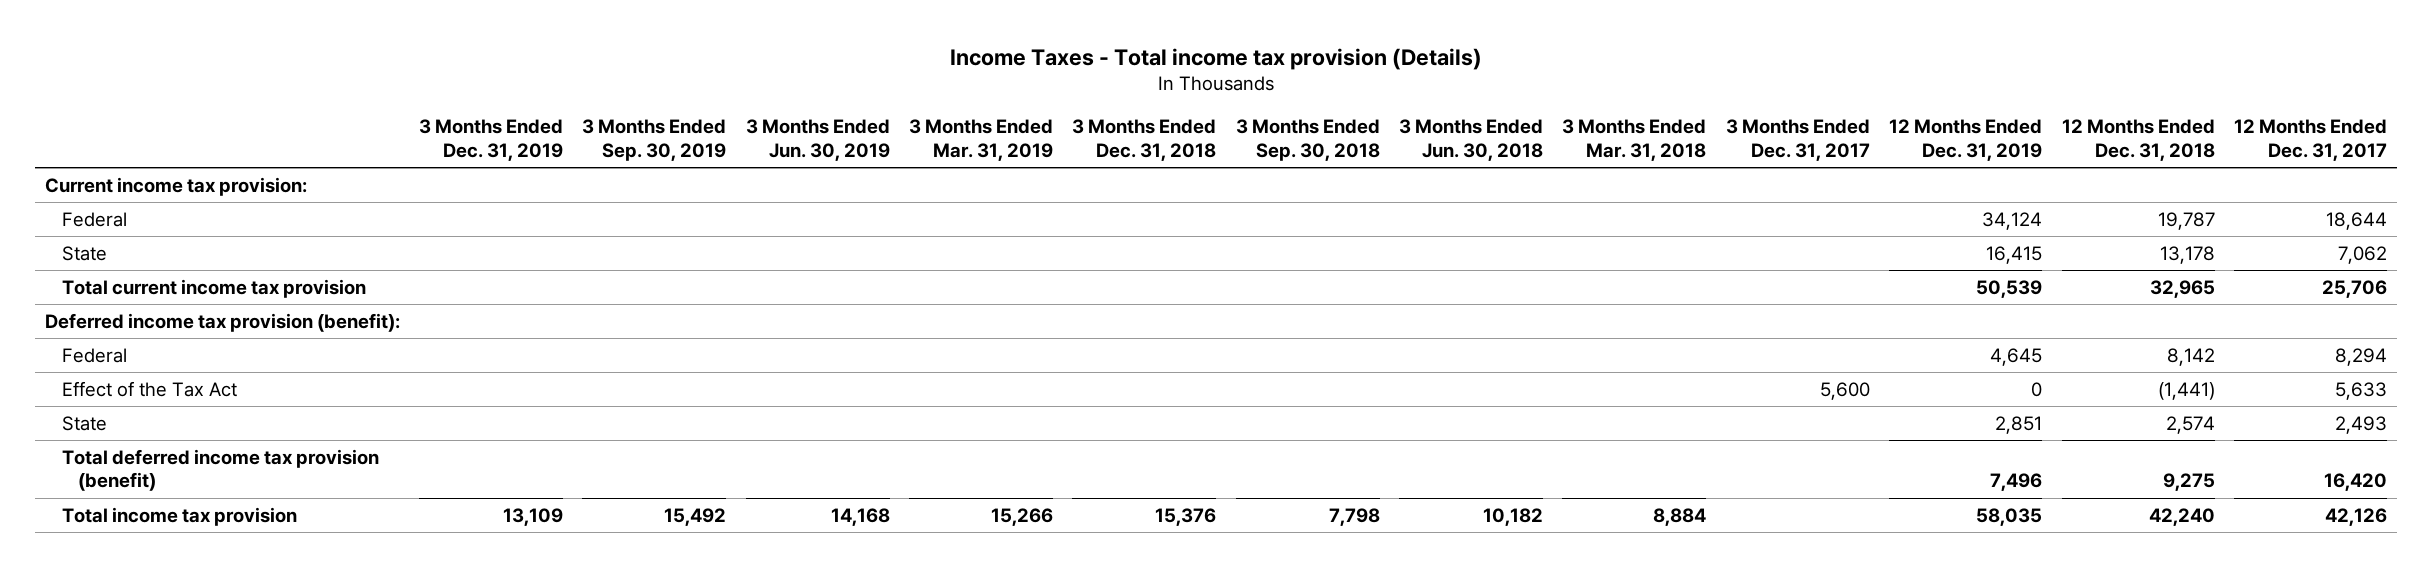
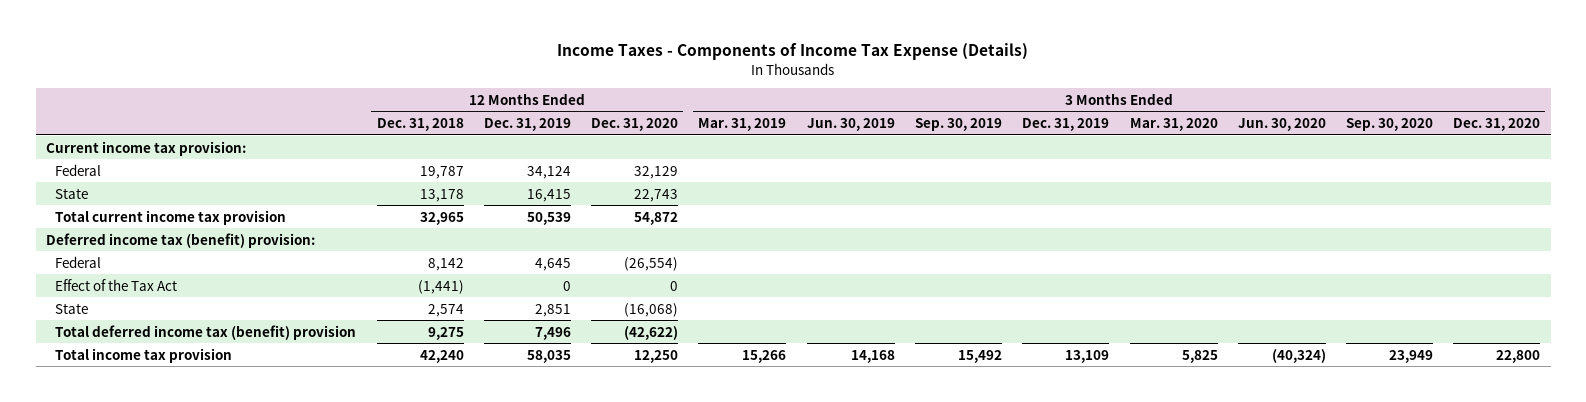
[949,47,1482,70] Income Taxes - Total income tax provision (Details) -> [557,43,1029,61] Income Taxes - Components of Income Tax Expense (Details)
[1072,119,1217,161] 3 Months Ended Dec. 31, 2018 -> none
[1235,119,1380,161] 3 Months Ended Sep. 30, 2018 -> none
[1399,119,1544,161] 3 Months Ended Jun. 30, 2018 -> none
[1562,119,1707,161] 3 Months Ended Mar. 31, 2018 -> none
[1725,119,1870,161] 3 Months Ended Dec. 31, 2017 -> none
[2233,119,2387,161] 12 Months Ended Dec. 31, 2017 -> none
none -> [591,117,679,131] Dec. 31, 2020
none -> [1129,117,1218,131] Mar. 31, 2020
none -> [1237,117,1326,131] Jun. 30, 2020
none -> [1346,117,1434,131] Sep. 30, 2020
none -> [1453,117,1541,131] Dec. 31, 2020
[44,312,400,332] Deferred income tax provision (benefit): -> [45,232,315,248] Deferred income tax (benefit) provision:
[61,448,379,492] Total deferred income tax provision (benefit) -> [55,324,357,340] Total deferred income tax (benefit) provision

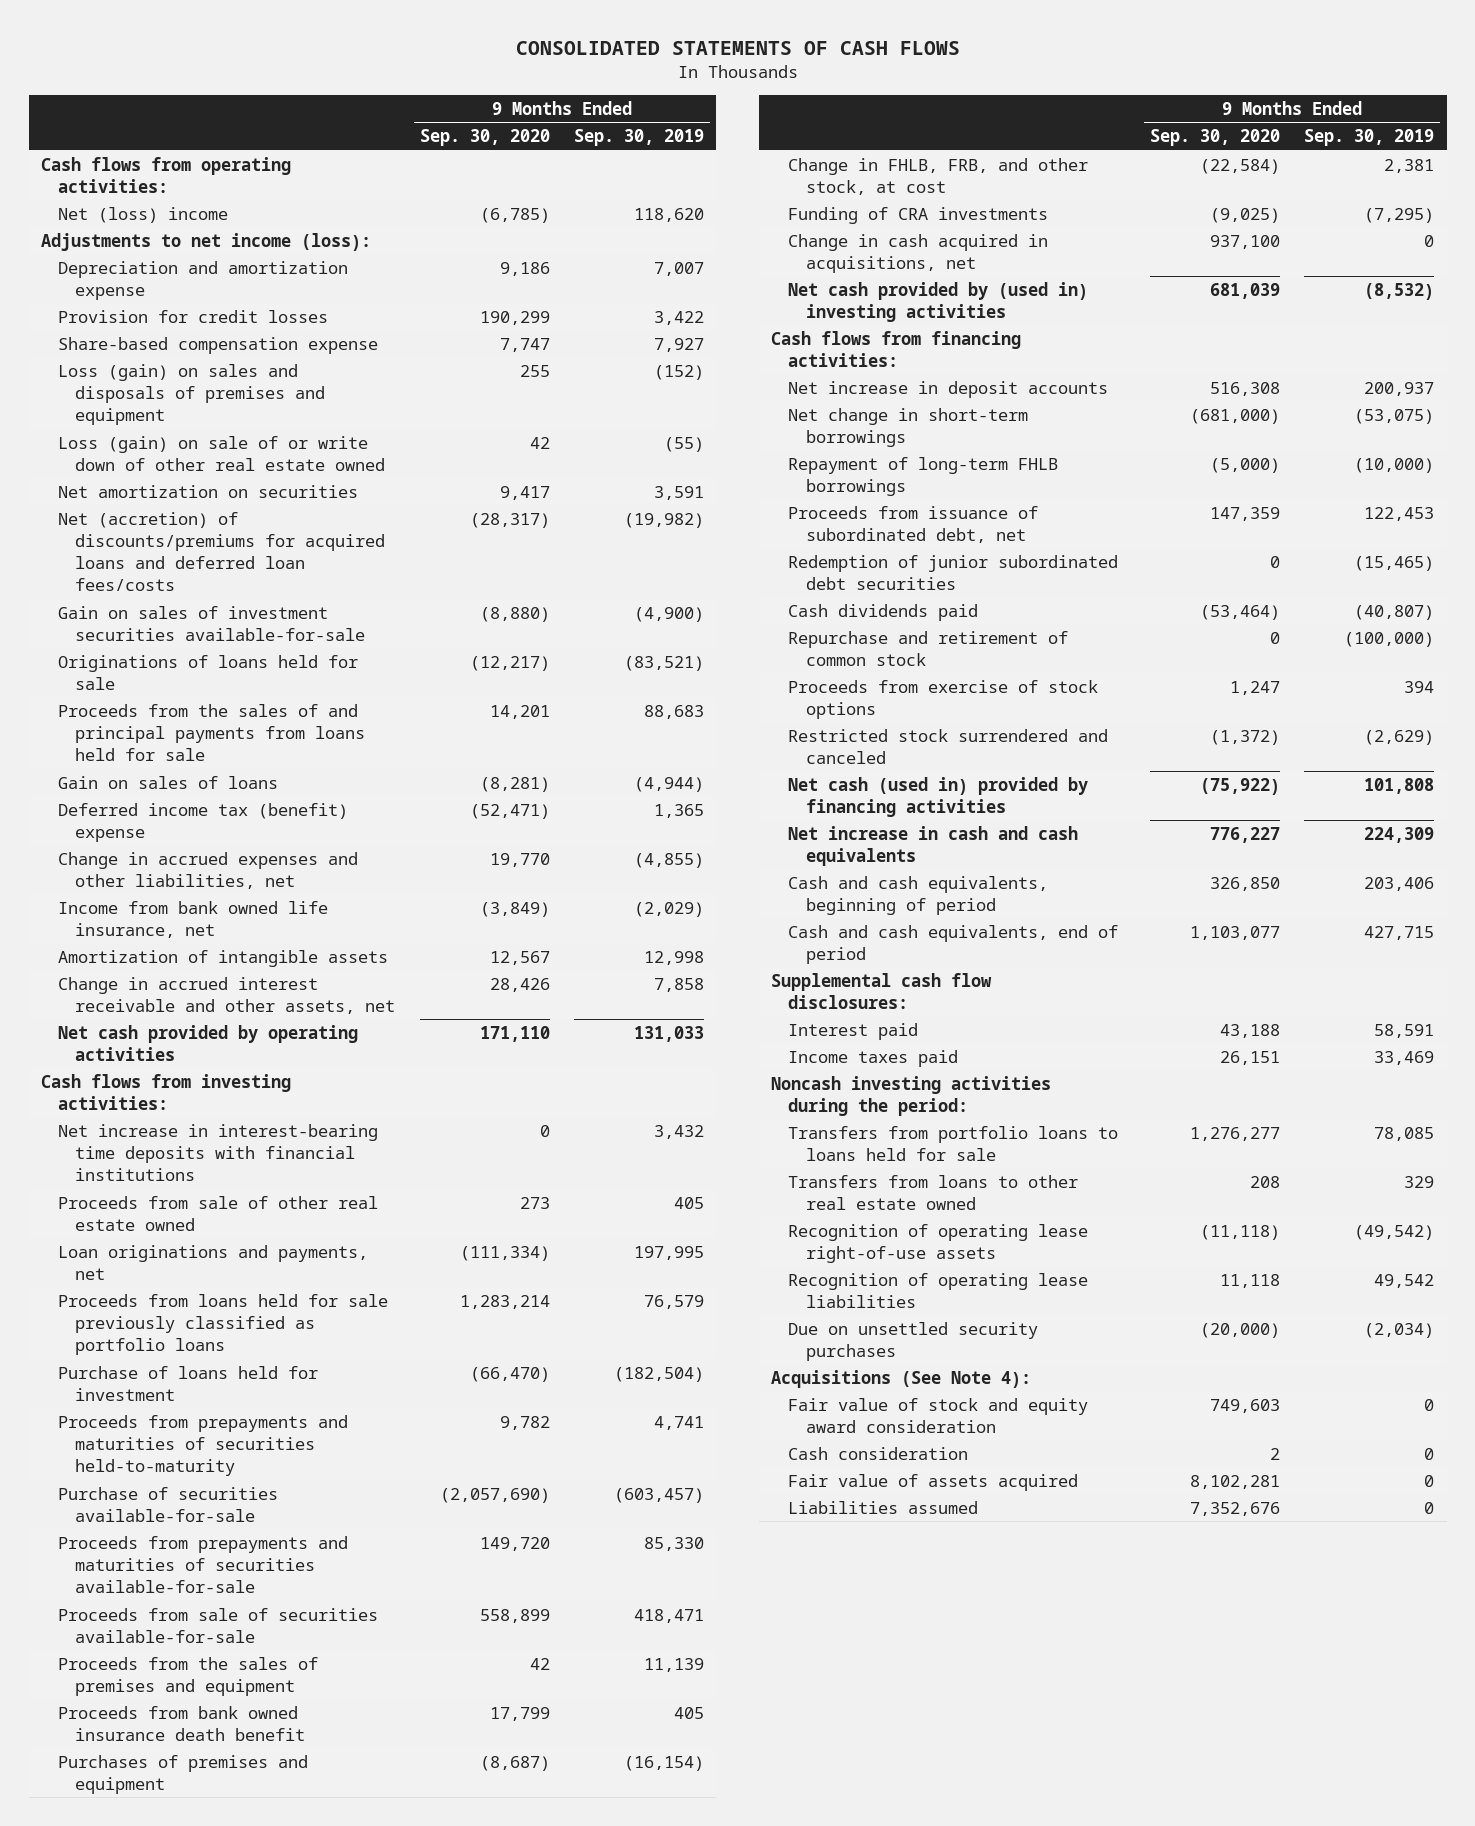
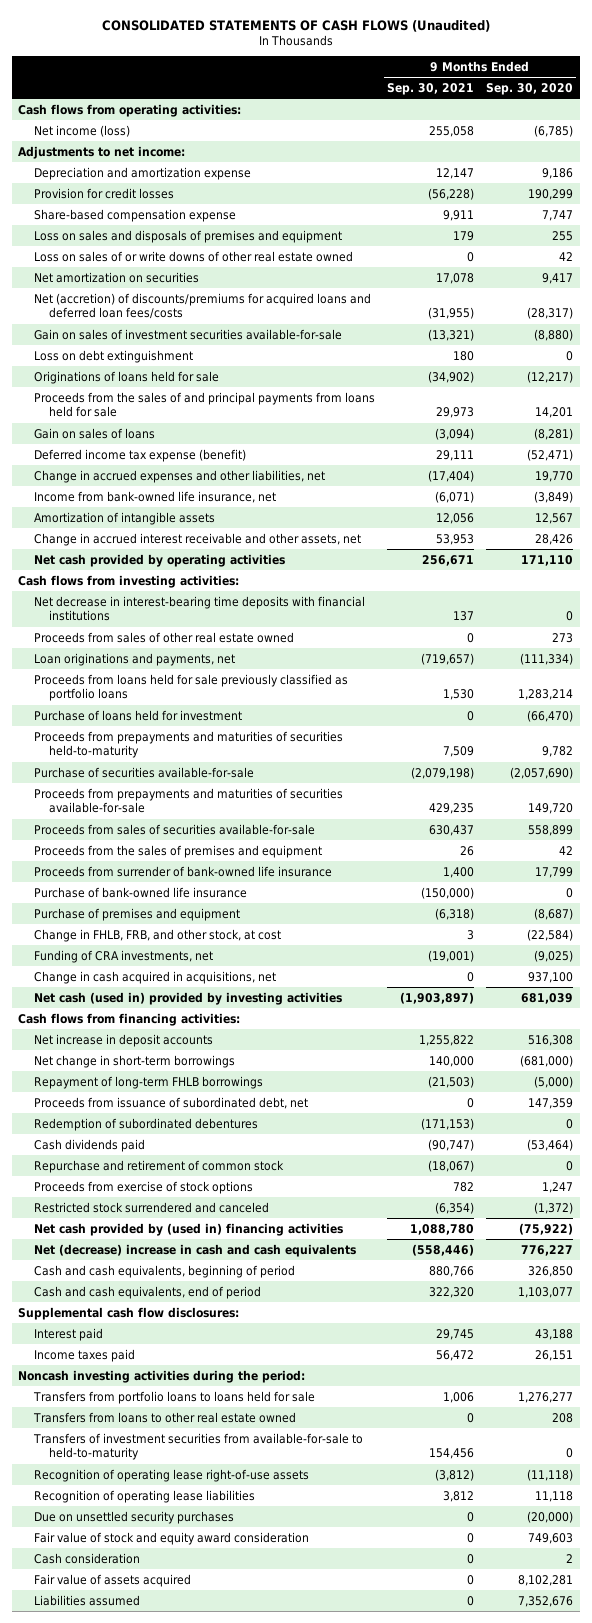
[515,41,960,56] CONSOLIDATED STATEMENTS OF CASH FLOWS -> [101,19,490,32] CONSOLIDATED STATEMENTS OF CASH FLOWS (Unaudited)
[574,129,705,147] Sep. 30, 2019 -> none
none -> [387,82,475,95] Sep. 30, 2021
[58,206,229,223] Net (loss) income -> [33,124,130,137] Net income (loss)
[40,232,371,251] Adjustments to net income (loss): -> [18,145,186,159] Adjustments to net income:
[58,363,326,426] Loss (gain) on sales and disposals of premises and equipment -> [33,229,342,243] Loss on sales and disposals of premises and equipment
[58,435,386,471] Loss (gain) on sale of or write down of other real estate owned -> [33,250,353,262] Loss on sales of or write downs of other real estate owned
none -> [33,349,193,363] Loss on debt extinguishment
[58,802,349,842] Deferred income tax (benefit) expense -> [33,448,246,462] Deferred income tax expense (benefit)
[58,900,329,938] Income from bank owned life insurance, net -> [33,490,276,503] Income from bank-owned life insurance, net
[58,1123,379,1182] Net increase in interest-bearing time deposits with financial institutions -> [33,595,365,622] Net decrease in interest-bearing time deposits with financial institutions
[58,1195,379,1231] Proceeds from sale of other real estate owned -> [33,631,294,643] Proceeds from sales of other real estate owned
[58,1607,379,1643] Proceeds from sale of securities available-for-sale -> [33,823,315,835] Proceeds from sales of securities available-for-sale
[58,1705,306,1741] Proceeds from bank owned insurance death benefit -> [33,865,332,877] Proceeds from surrender of bank-owned life insurance
none -> [33,886,247,898] Purchase of bank-owned life insurance
[58,1754,309,1794] Purchases of premises and equipment -> [33,907,240,921] Purchase of premises and equipment
[788,206,1049,224] Funding of CRA investments -> [33,949,213,963] Funding of CRA investments, net
[788,281,1089,322] Net cash provided by (used in) investing activities -> [33,991,342,1005] Net cash (used in) provided by investing activities
[788,554,1119,590] Redemption of junior subordinated debt securities -> [33,1117,258,1131] Redemption of subordinated debentures
[788,776,1089,817] Net cash (used in) provided by financing activities -> [33,1222,343,1236] Net cash provided by (used in) financing activities
[788,825,1079,866] Net increase in cash and cash equivalents -> [33,1243,356,1257] Net (decrease) increase in cash and cash equivalents
none -> [32,1432,363,1461] Transfers of investment securities from available-for-sale to held-to-maturity
[771,1369,1032,1388] Acquisitions (See Note 4): -> none

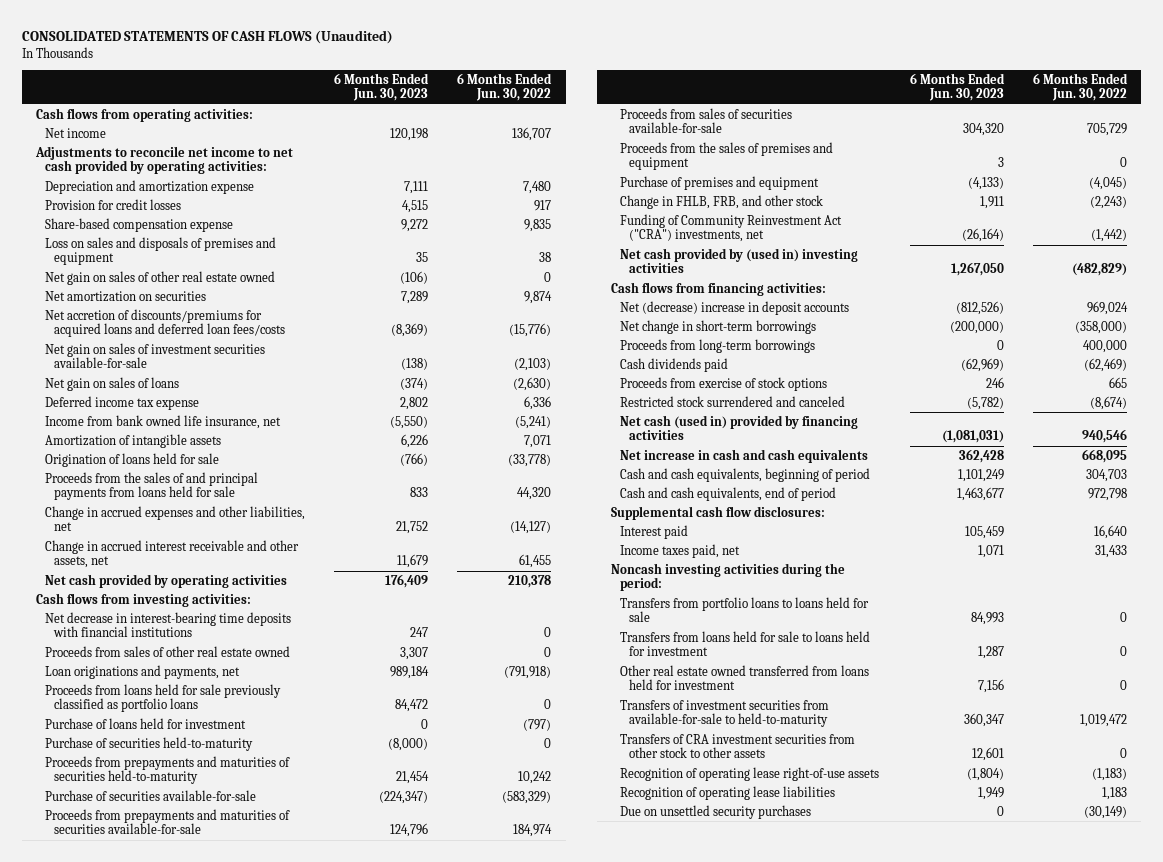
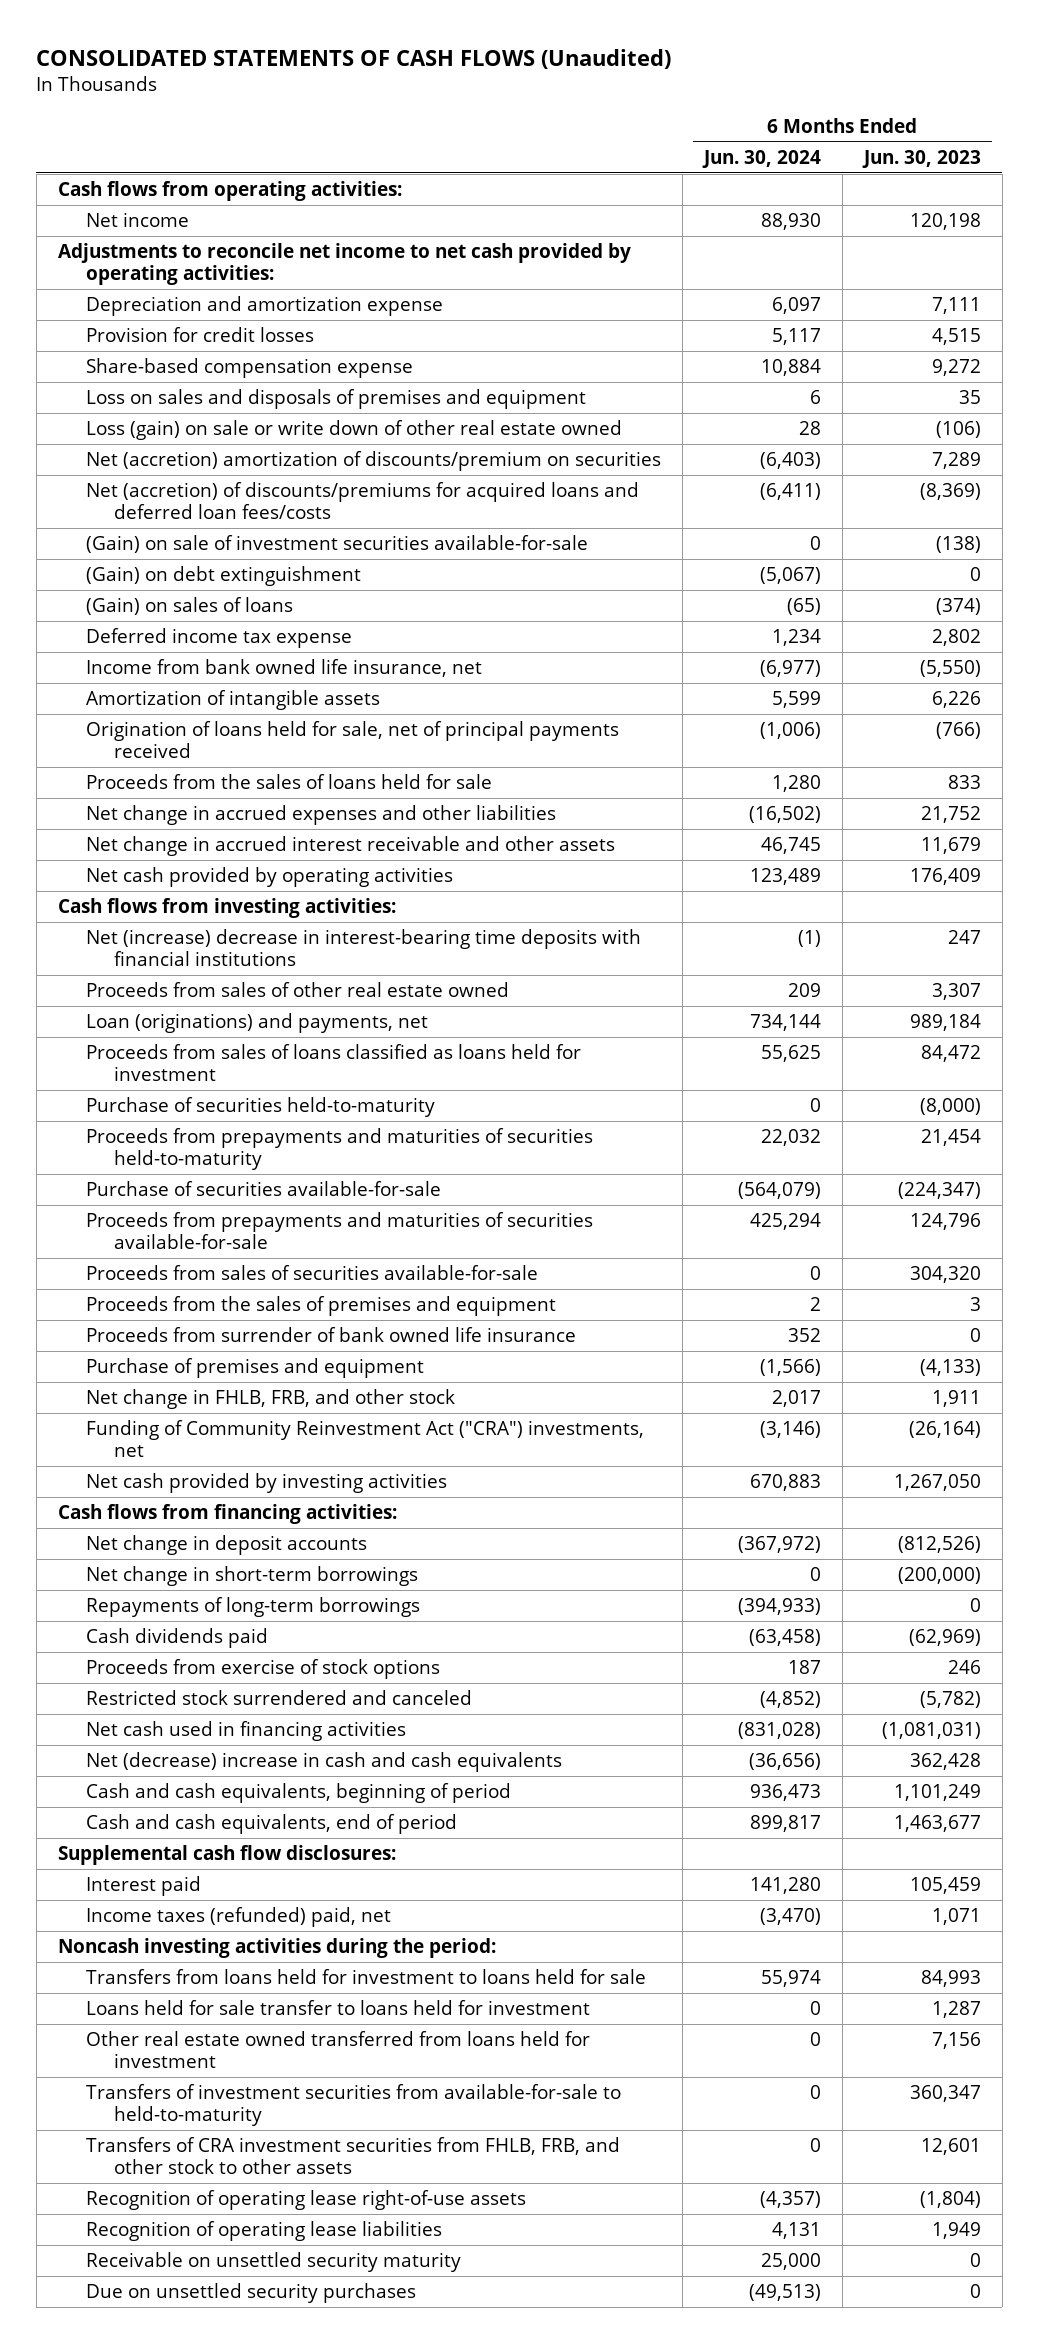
[457,72,553,102] 6 Months Ended Jun. 30, 2022 -> none
none -> [701,149,821,168] Jun. 30, 2024
[45,270,276,285] Net gain on sales of other real estate owned -> [86,420,623,441] Loss (gain) on sale or write down of other real estate owned
[45,290,207,302] Net amortization on securities -> [86,451,662,472] Net (accretion) amortization of discounts/premium on securities
[45,308,286,338] Net accretion of discounts/premiums for acquired loans and deferred loan fees/costs -> [86,482,640,520] Net (accretion) of discounts/premiums for acquired loans and deferred loan fees/costs
[45,342,266,369] Net gain on sales of investment securities available-for-sale -> [86,535,589,554] (Gain) on sale of investment securities available-for-sale
none -> [86,566,362,587] (Gain) on debt extinguishment
[45,376,180,391] Net gain on sales of loans -> [86,597,294,616] (Gain) on sales of loans
[45,452,220,467] Origination of loans held for sale -> [86,721,620,759] Origination of loans held for sale, net of principal payments received
[45,471,259,501] Proceeds from the sales of and principal payments from loans held for sale -> [86,774,493,790] Proceeds from the sales of loans held for sale
[45,505,306,532] Change in accrued expenses and other liabilities, net -> [86,805,557,826] Net change in accrued expenses and other liabilities
[45,539,300,569] Change in accrued interest receivable and other assets, net -> [86,836,616,857] Net change in accrued interest receivable and other assets
[45,611,292,638] Net decrease in interest-bearing time deposits with financial institutions -> [86,929,642,967] Net (increase) decrease in interest-bearing time deposits with financial institutions
[45,717,247,729] Purchase of loans held for investment -> none
[45,664,241,679] Loan originations and payments, net -> [86,1013,429,1034] Loan (originations) and payments, net
[45,683,282,713] Proceeds from loans held for sale previously classified as portfolio loans -> [86,1044,582,1082] Proceeds from sales of loans classified as loans held for investment
none -> [86,1327,577,1343] Proceeds from surrender of bank owned life insurance
[620,194,824,209] Change in FHLB, FRB, and other stock -> [86,1389,456,1410] Net change in FHLB, FRB, and other stock
[620,247,859,274] Net cash provided by (used in) investing activities -> [86,1473,448,1494] Net cash provided by investing activities
[620,300,850,315] Net (decrease) increase in deposit accounts -> [86,1535,368,1556] Net change in deposit accounts
[620,338,816,353] Proceeds from long-term borrowings -> none
none -> [86,1597,421,1618] Repayments of long-term borrowings
[620,414,859,441] Net cash (used in) provided by financing activities -> [86,1721,407,1742] Net cash used in financing activities
[620,448,869,463] Net increase in cash and cash equivalents -> [86,1752,563,1773] Net (decrease) increase in cash and cash equivalents
[620,543,741,558] Income taxes paid, net -> [86,1907,392,1928] Income taxes (refunded) paid, net
[620,596,870,623] Transfers from portfolio loans to loans held for sale -> [86,1969,647,1985] Transfers from loans held for investment to loans held for sale
[620,630,871,657] Transfers from loans held for sale to loans held for investment -> [86,2000,591,2016] Loans held for sale transfer to loans held for investment
[620,733,856,759] Transfers of CRA investment securities from other stock to other assets -> [86,2137,621,2175] Transfers of CRA investment securities from FHLB, FRB, and other stock to other assets
none -> [86,2252,462,2273] Receivable on unsettled security maturity

